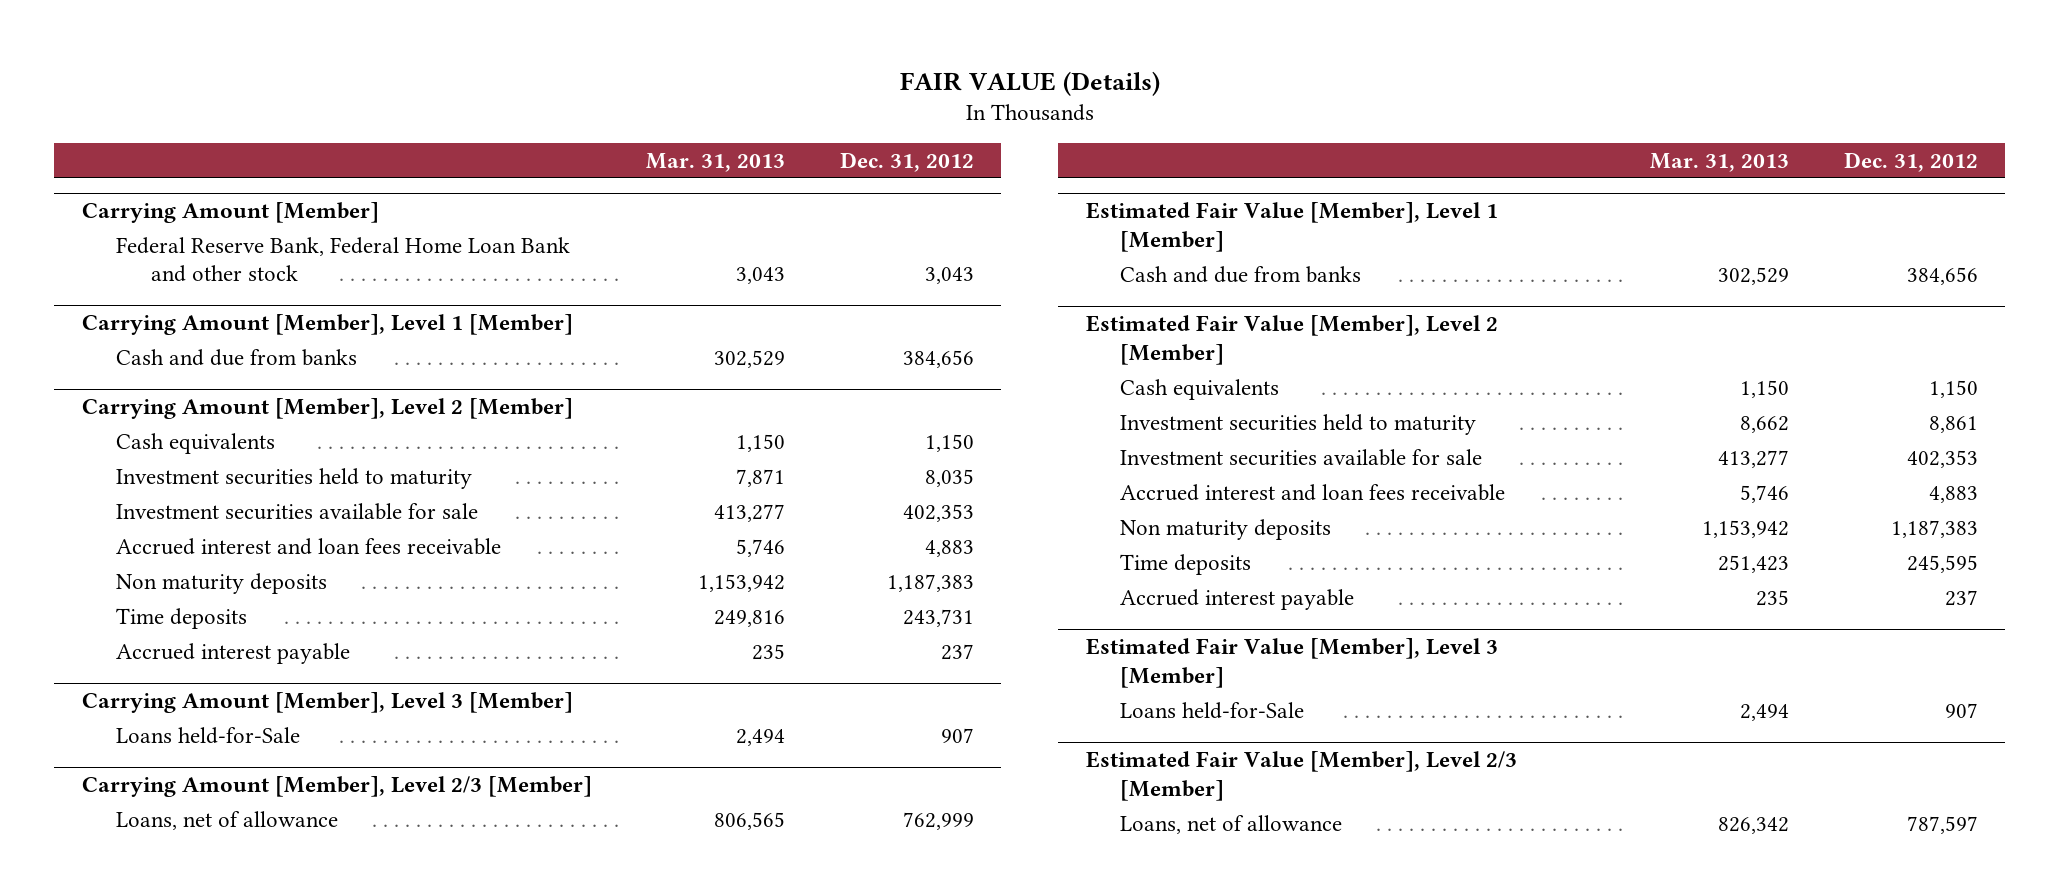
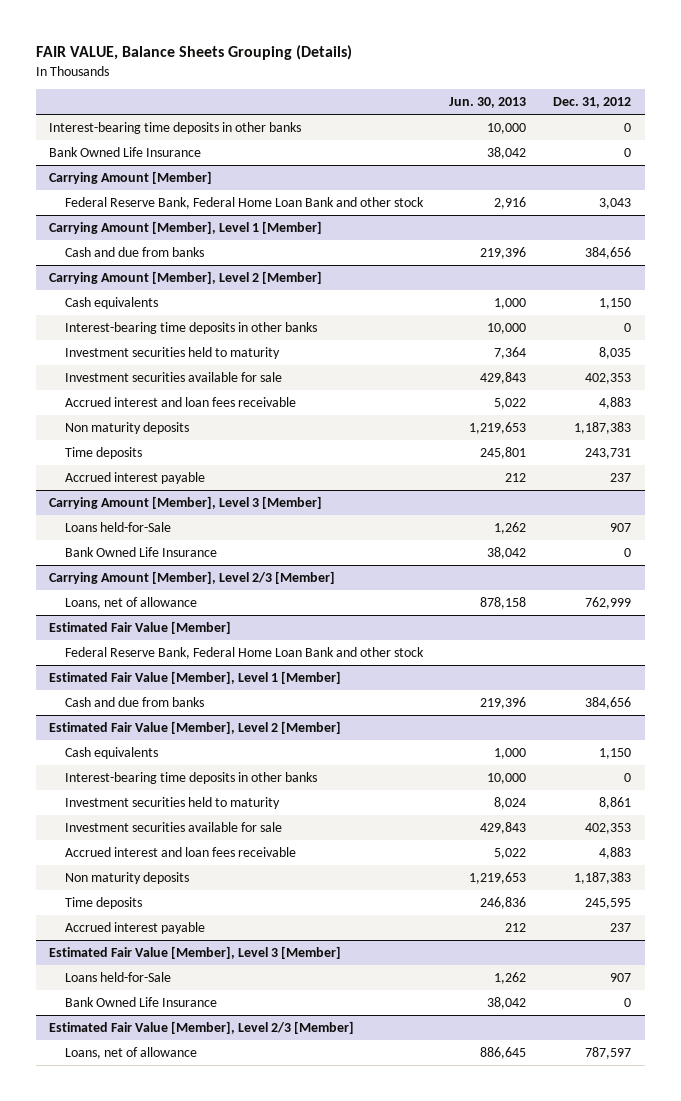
[899,70,1160,96] FAIR VALUE (Details) -> [36,45,353,61] FAIR VALUE, Balance Sheets Grouping (Details)
[646,152,786,172] Mar. 31, 2013 -> none
none -> [449,97,527,109] Jun. 30, 2013
none -> [49,121,302,134] Interest-bearing time deposits in other banks
none -> [49,146,202,157] Bank Owned Life Insurance
none -> [64,321,317,334] Interest-bearing time deposits in other banks
none -> [64,546,217,557] Bank Owned Life Insurance
none -> [49,620,232,634] Estimated Fair Value [Member]
none -> [64,646,424,659] Federal Reserve Bank, Federal Home Loan Bank and other stock
none -> [64,771,317,784] Interest-bearing time deposits in other banks
none -> [64,996,217,1007] Bank Owned Life Insurance

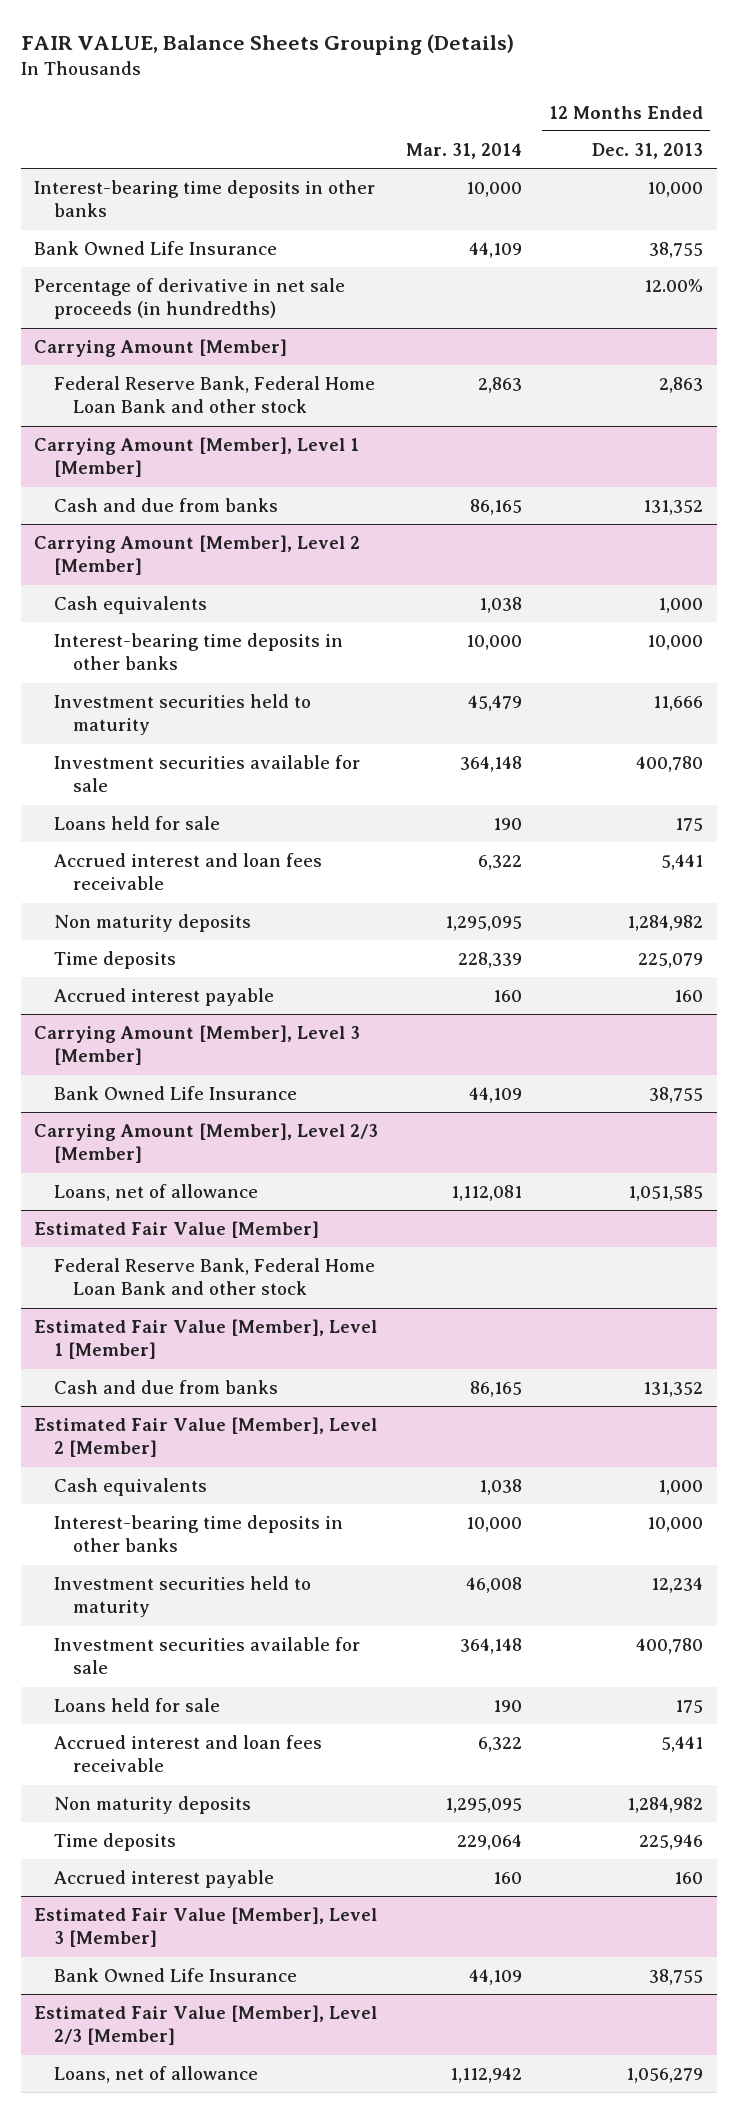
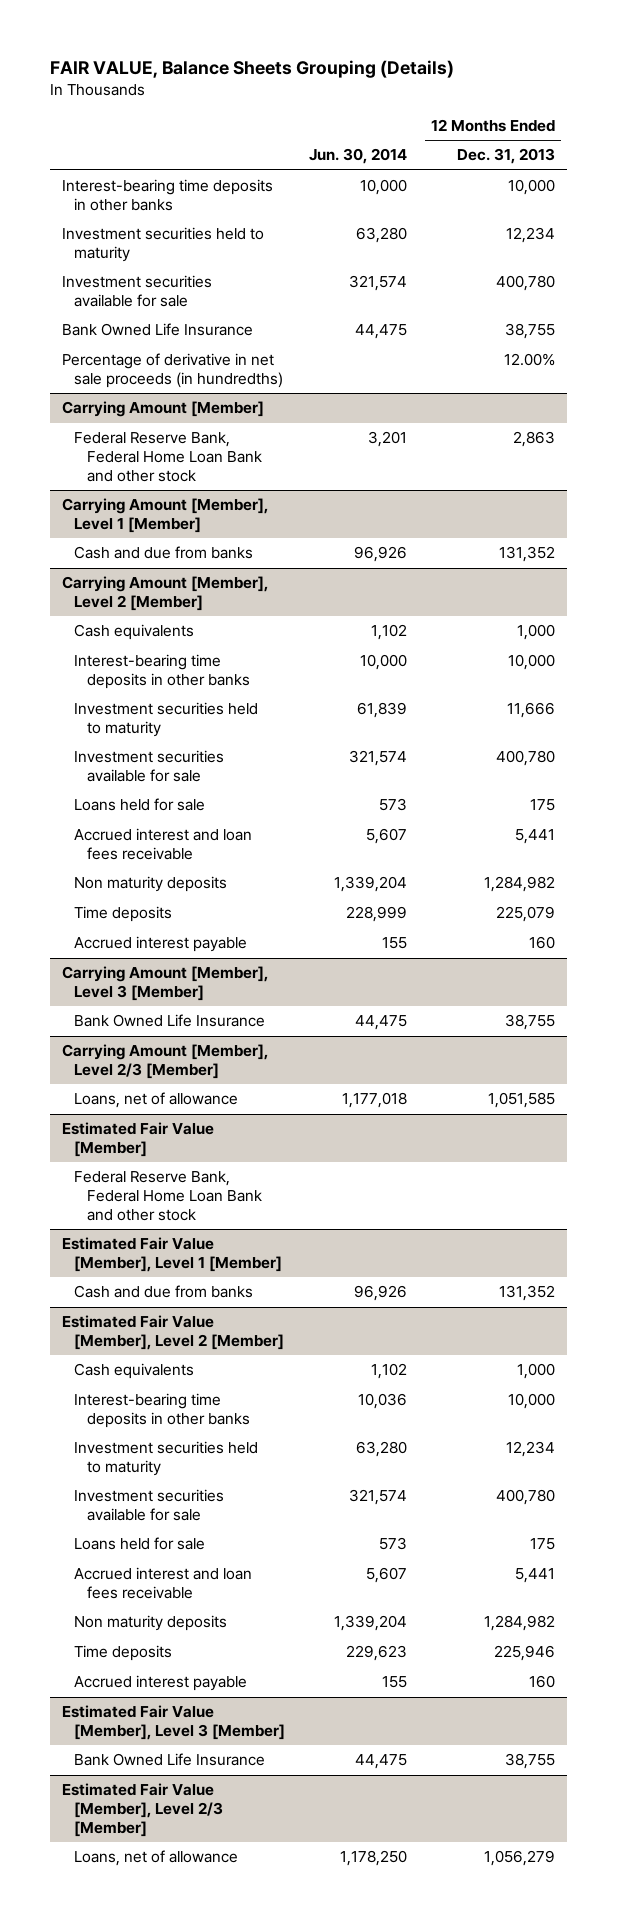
[405,142,522,159] Mar. 31, 2014 -> none
none -> [309,148,408,165] Jun. 30, 2014
none -> [61,227,264,262] Investment securities held to maturity
none -> [61,275,212,307] Investment securities available for sale

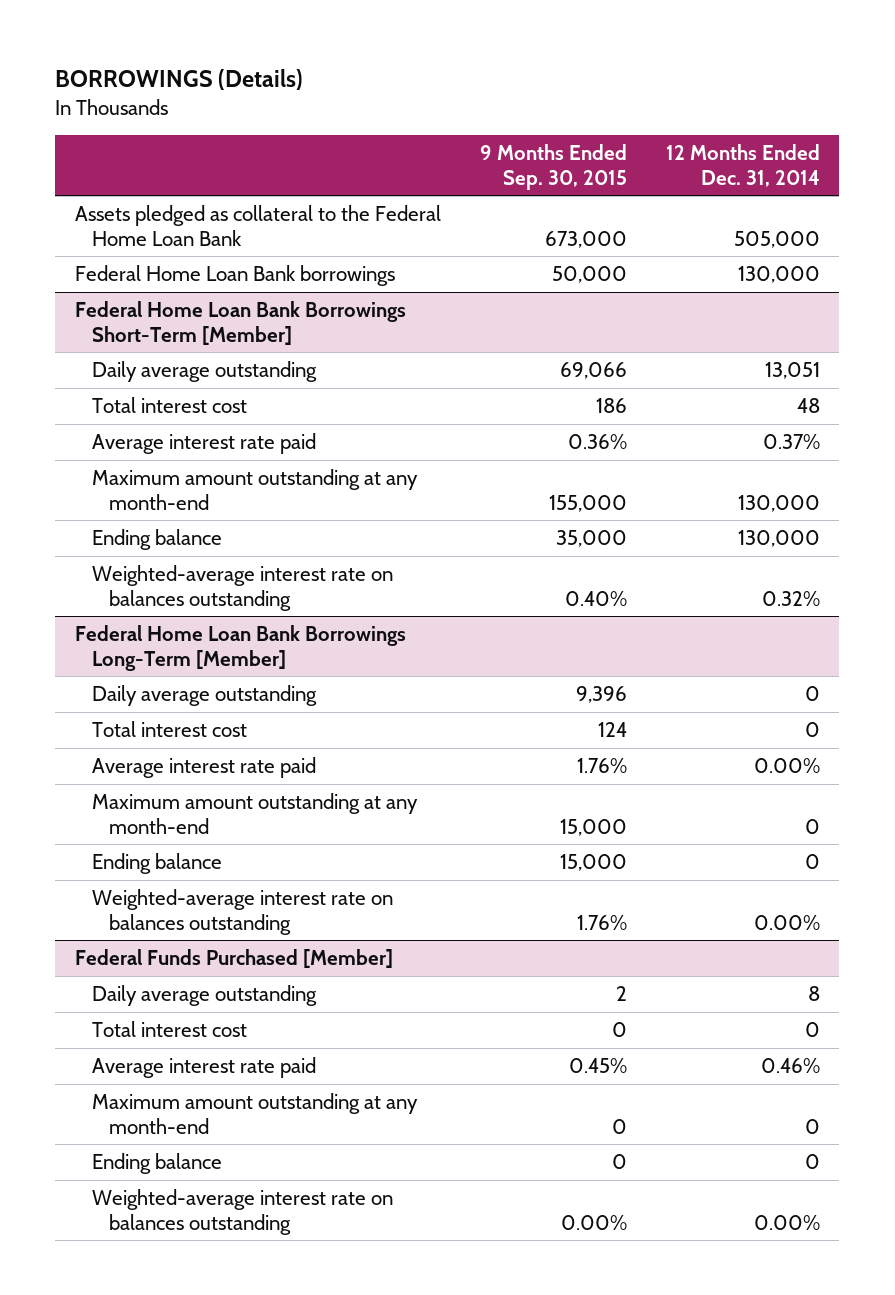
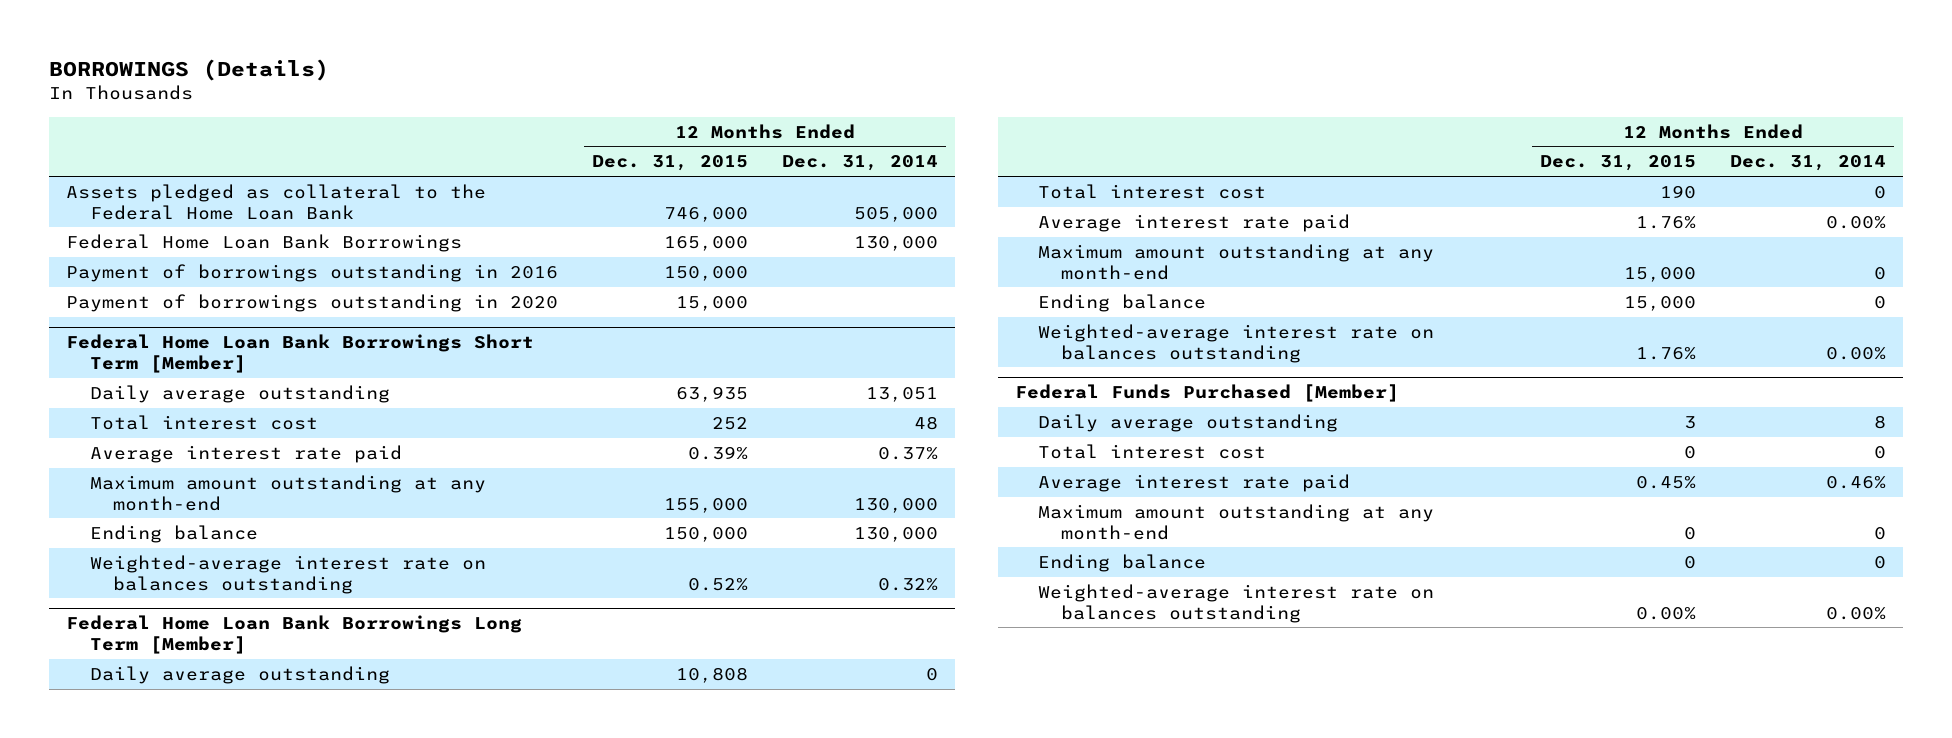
[479,144,627,190] 9 Months Ended Sep. 30, 2015 -> none
none -> [592,155,749,172] Dec. 31, 2015
[74,265,395,287] Federal Home Loan Bank borrowings -> [66,233,463,252] Federal Home Loan Bank Borrowings
none -> [66,263,559,282] Payment of borrowings outstanding in 2016
none -> [66,293,559,312] Payment of borrowings outstanding in 2020
[74,301,406,345] Federal Home Loan Bank Borrowings Short-Term [Member] -> [66,334,535,373] Federal Home Loan Bank Borrowings Short Term [Member]
[74,625,406,671] Federal Home Loan Bank Borrowings Long-Term [Member] -> [66,615,523,654] Federal Home Loan Bank Borrowings Long Term [Member]

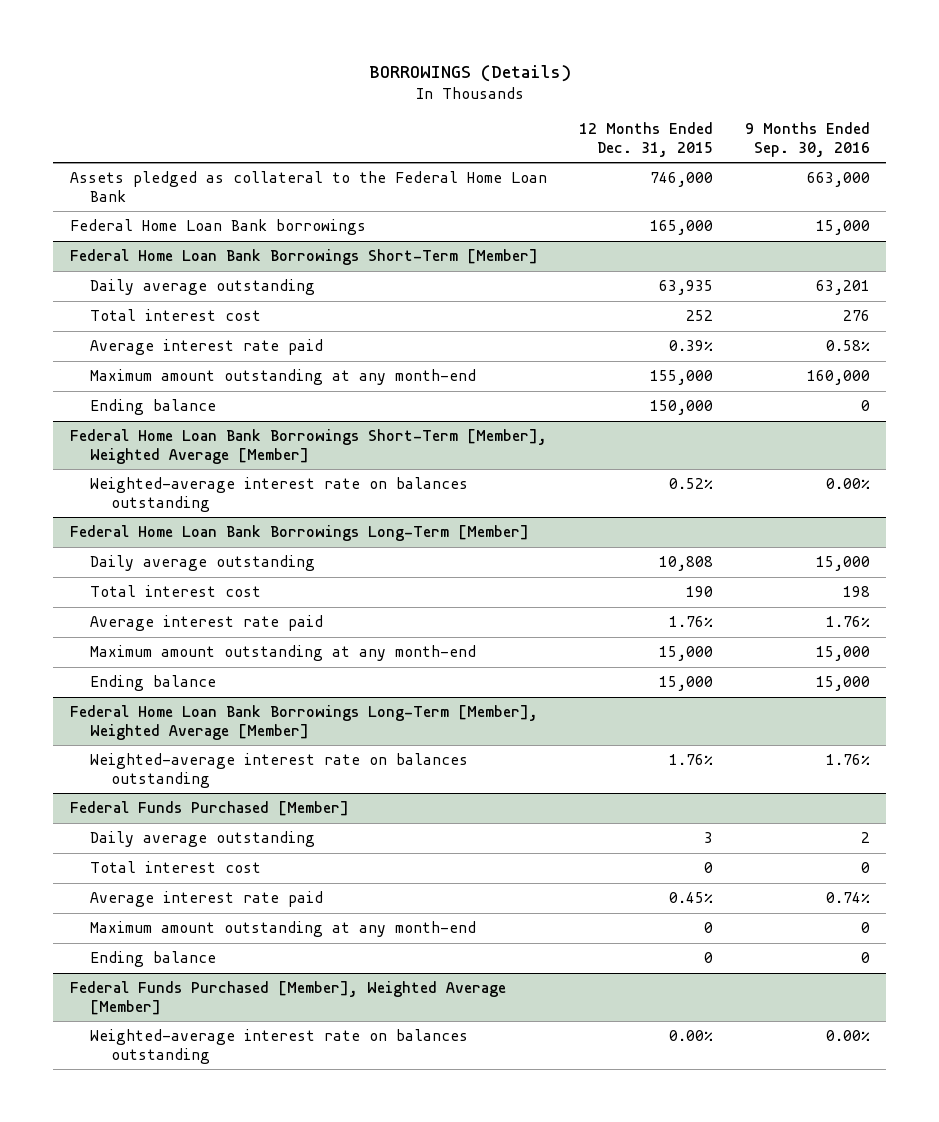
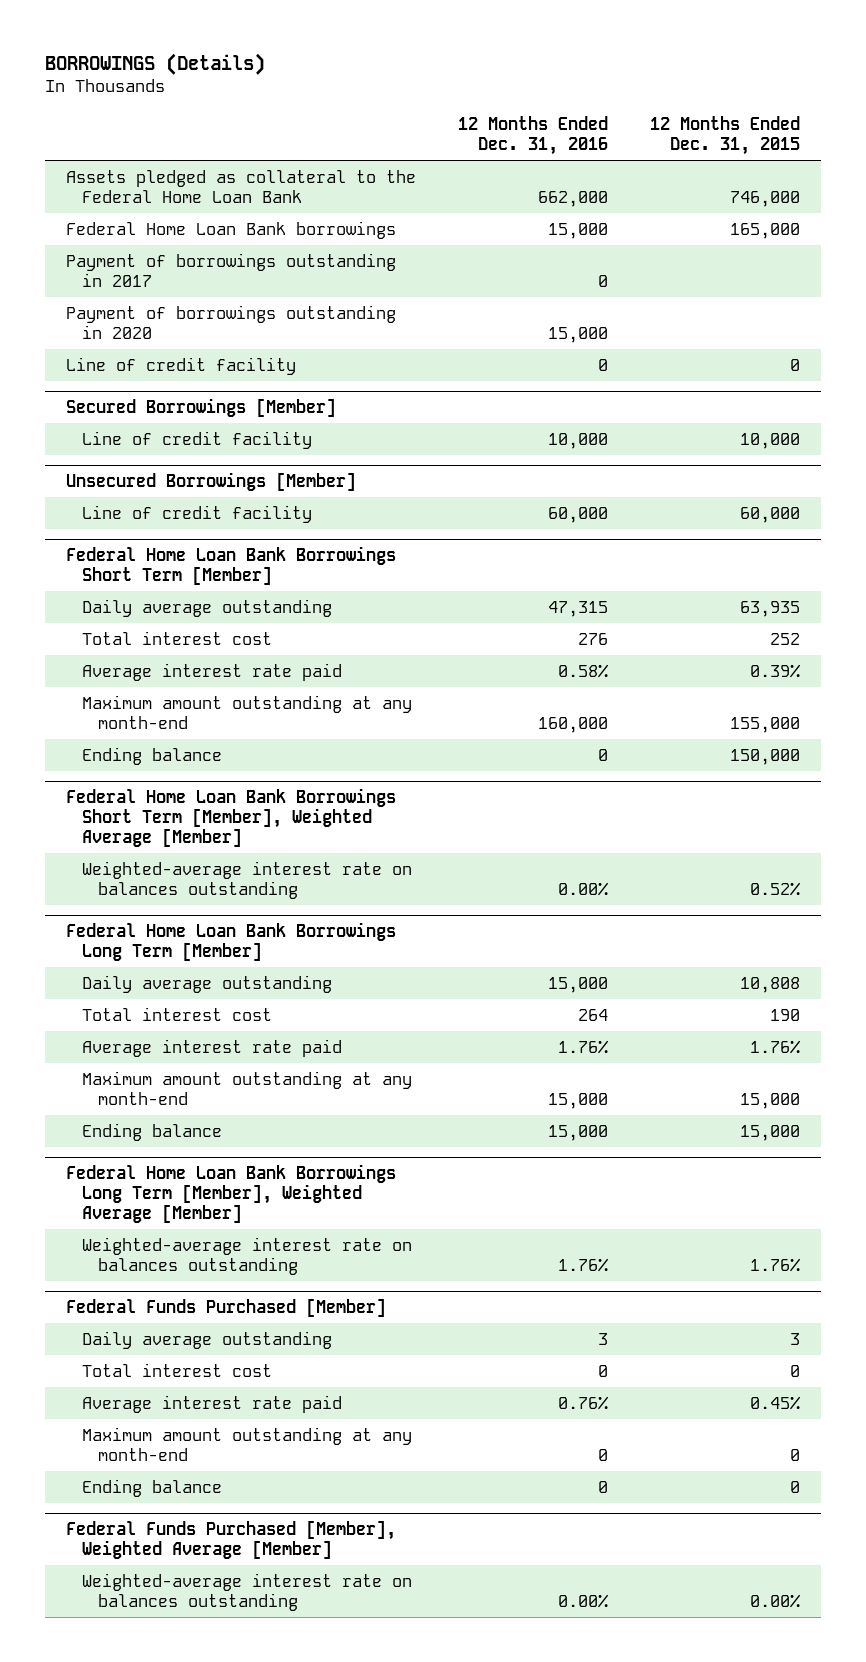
[744,122,870,157] 9 Months Ended Sep. 30, 2016 -> none
none -> [457,116,608,156] 12 Months Ended Dec. 31, 2016
none -> [65,252,396,287] Payment of borrowings outstanding in 2017
none -> [65,304,396,339] Payment of borrowings outstanding in 2020
none -> [65,356,296,375] Line of credit facility
none -> [65,397,336,417] Secured Borrowings [Member]
none -> [81,430,312,449] Line of credit facility
none -> [65,471,356,491] Unsecured Borrowings [Member]
none -> [81,504,312,523] Line of credit facility
[69,249,538,266] Federal Home Loan Bank Borrowings Short-Term [Member] -> [65,545,396,585] Federal Home Loan Bank Borrowings Short Term [Member]
[69,429,547,464] Federal Home Loan Bank Borrowings Short-Term [Member], Weighted Average [Member] -> [65,787,396,847] Federal Home Loan Bank Borrowings Short Term [Member], Weighted Average [Member]
[69,525,529,542] Federal Home Loan Bank Borrowings Long-Term [Member] -> [65,921,396,961] Federal Home Loan Bank Borrowings Long Term [Member]
[69,705,538,740] Federal Home Loan Bank Borrowings Long-Term [Member], Weighted Average [Member] -> [65,1163,396,1223] Federal Home Loan Bank Borrowings Long Term [Member], Weighted Average [Member]

